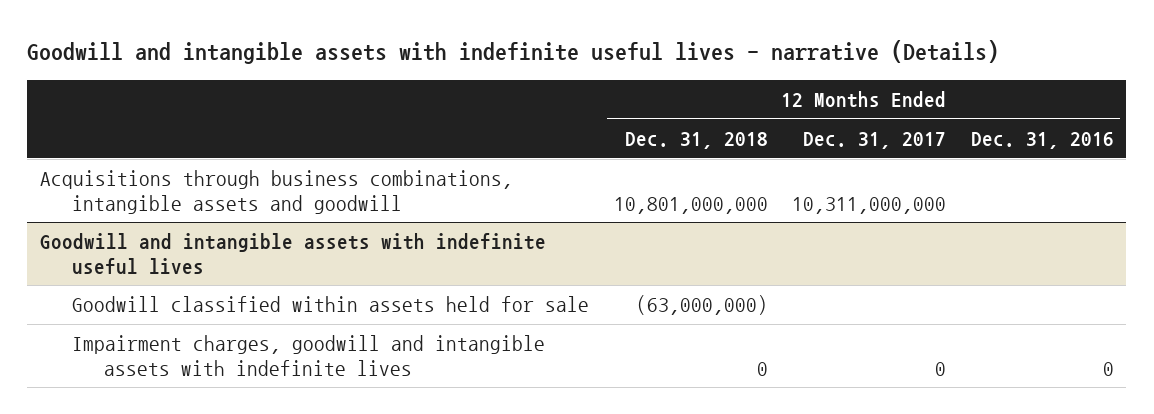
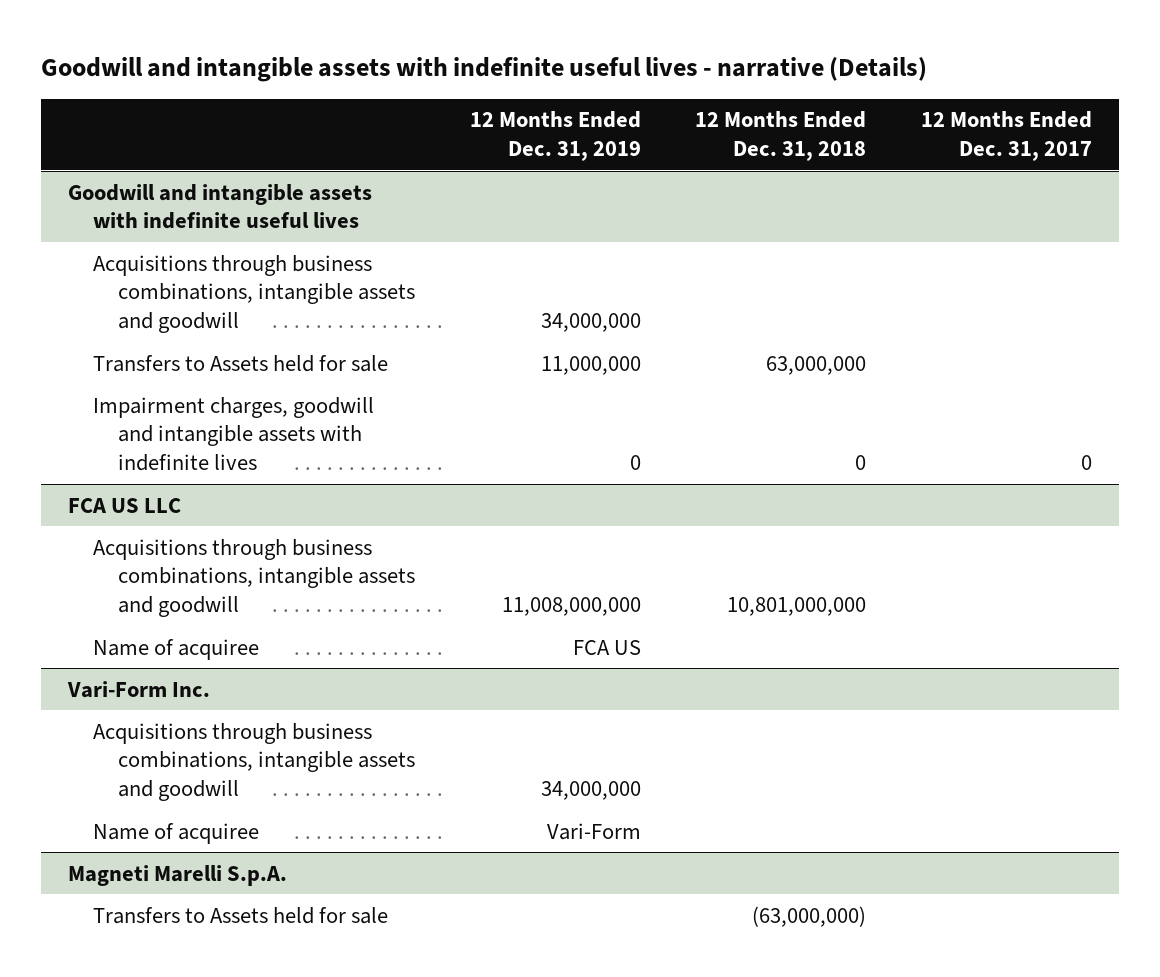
[970,131,1114,149] Dec. 31, 2016 -> none
none -> [469,111,641,161] 12 Months Ended Dec. 31, 2019
[39,170,513,214] Acquisitions through business combinations, intangible assets and goodwill -> none
none -> [93,254,416,334] Acquisitions through business combinations, intangible assets and goodwill
[71,296,589,313] Goodwill classified within assets held for sale -> [93,354,389,372] Transfers to Assets held for sale
[635,295,768,316] (63,000,000) -> [766,355,867,375] 63,000,000
none -> [68,497,182,513] FCA US LLC
none -> [93,538,416,618] Acquisitions through business combinations, intangible assets and goodwill
none -> [93,638,260,660] Name of acquiree
none -> [67,680,211,698] Vari-Form Inc.
none -> [93,722,416,802] Acquisitions through business combinations, intangible assets and goodwill
none -> [93,822,260,844] Name of acquiree
none -> [68,864,288,886] Magneti Marelli S.p.A.
none -> [93,906,389,924] Transfers to Assets held for sale

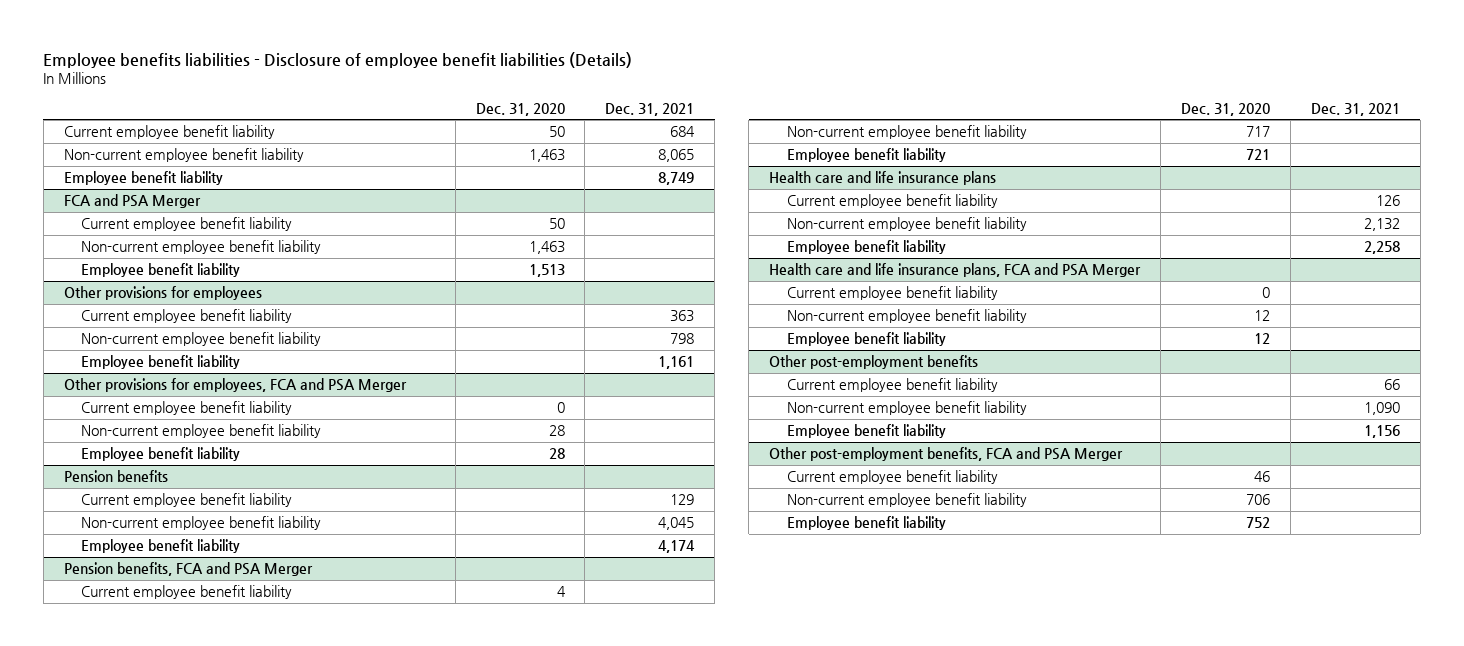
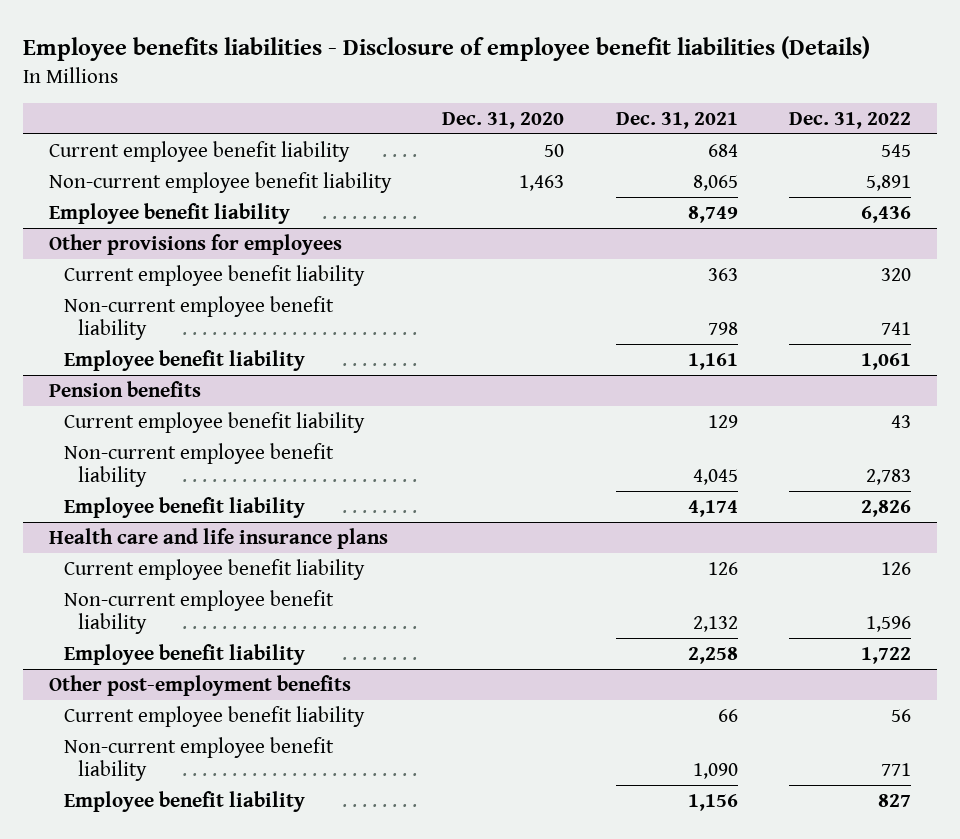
none -> [789,111,912,129] Dec. 31, 2022
[63,194,201,209] FCA and PSA Merger -> none
[81,217,293,232] Current employee benefit liability -> none
[81,240,322,255] Non-current employee benefit liability -> none
[81,263,241,278] Employee benefit liability -> none
[63,378,407,393] Other provisions for employees, FCA and PSA Merger -> none
[81,401,293,416] Current employee benefit liability -> none
[81,424,322,439] Non-current employee benefit liability -> none
[81,447,241,462] Employee benefit liability -> none
[63,562,313,577] Pension benefits, FCA and PSA Merger -> none
[81,585,293,600] Current employee benefit liability -> none
[786,125,1027,140] Non-current employee benefit liability -> none
[786,148,946,163] Employee benefit liability -> none
[769,263,1142,278] Health care and life insurance plans, FCA and PSA Merger -> none
[786,286,998,301] Current employee benefit liability -> none
[786,309,1027,324] Non-current employee benefit liability -> none
[786,332,946,347] Employee benefit liability -> none
[769,447,1124,462] Other post-employment benefits, FCA and PSA Merger -> none
[786,470,998,485] Current employee benefit liability -> none
[786,493,1027,508] Non-current employee benefit liability -> none
[786,516,946,531] Employee benefit liability -> none

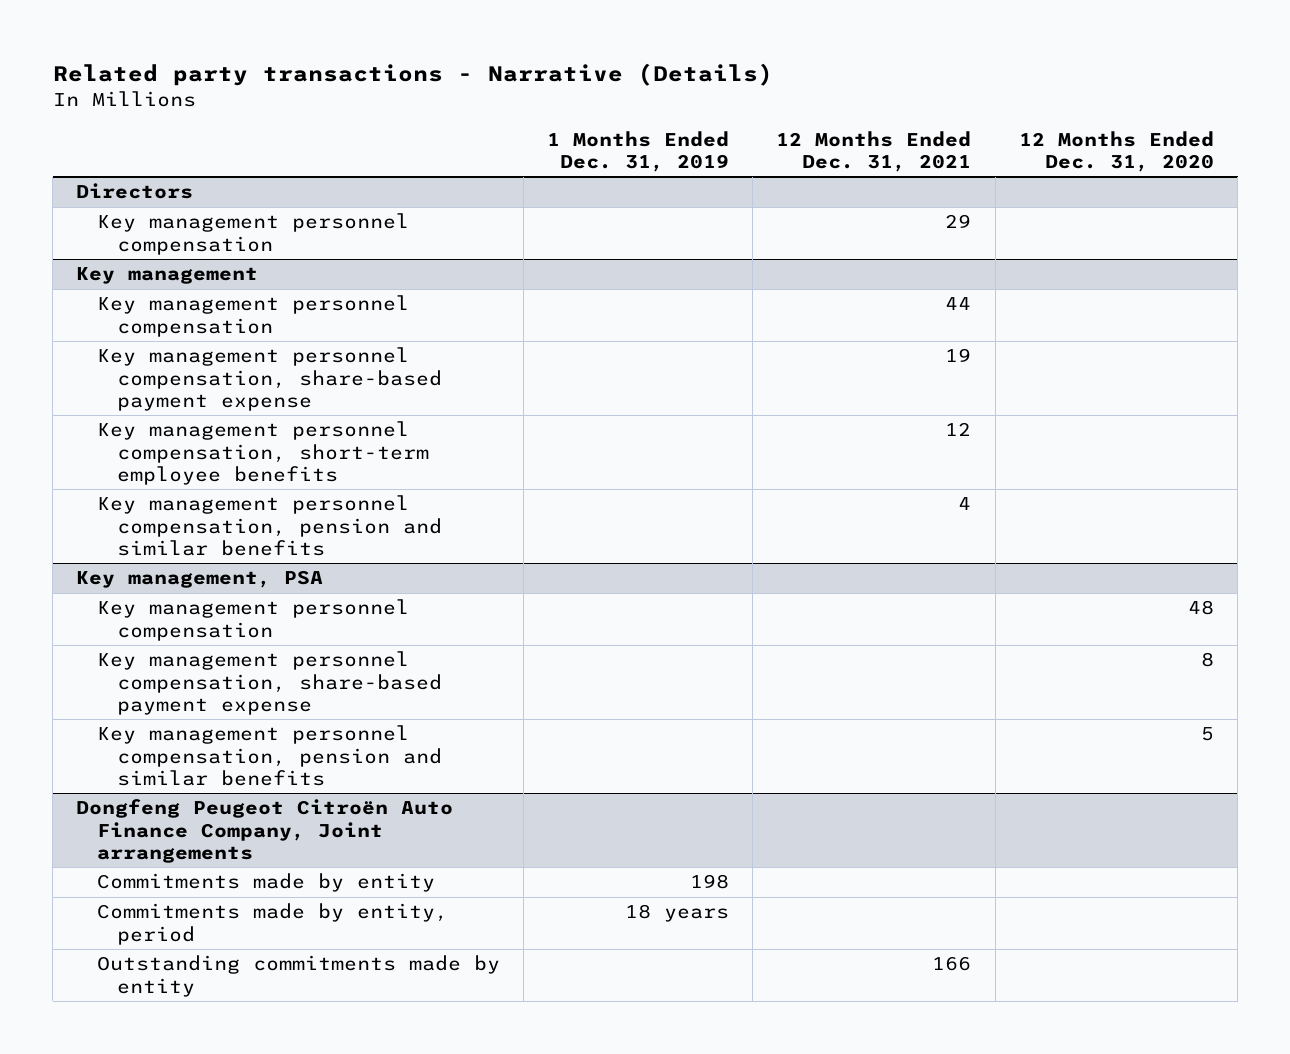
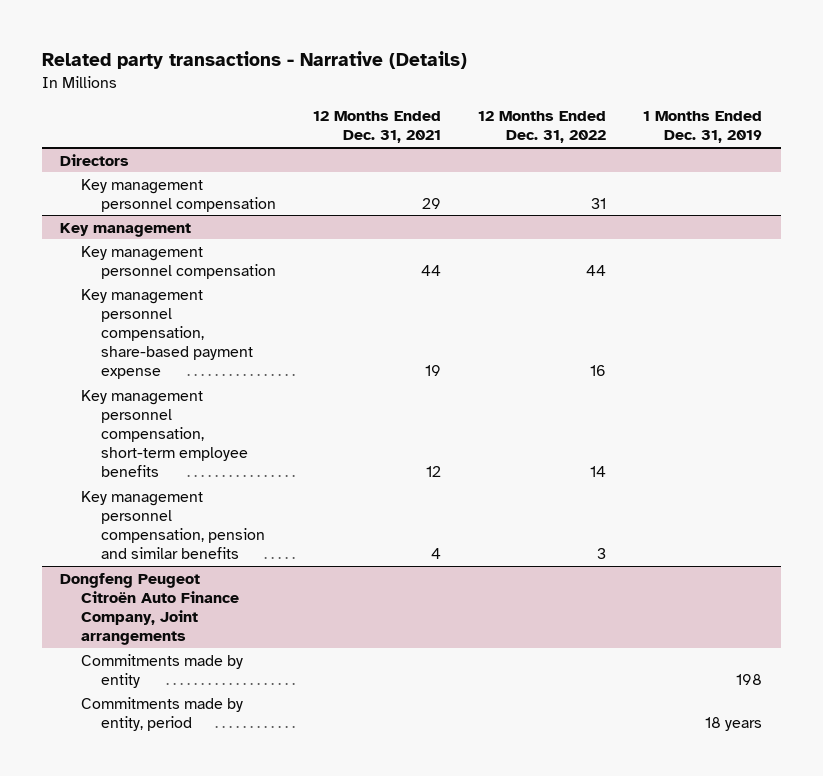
[1018,130,1214,172] 12 Months Ended Dec. 31, 2020 -> none
none -> [478,111,607,144] 12 Months Ended Dec. 31, 2022
[76,570,324,589] Key management, PSA -> none
[96,599,409,641] Key management personnel compensation -> none
[96,651,442,715] Key management personnel compensation, share-based payment expense -> none
[96,725,442,786] Key management personnel compensation, pension and similar benefits -> none
[96,955,500,997] Outstanding commitments made by entity -> none

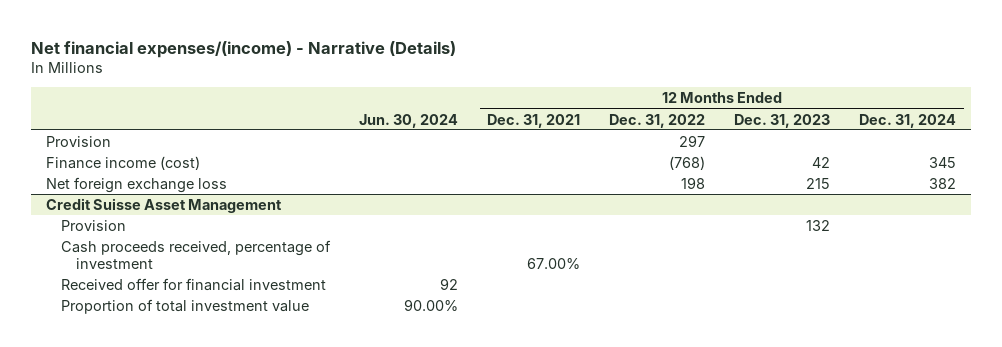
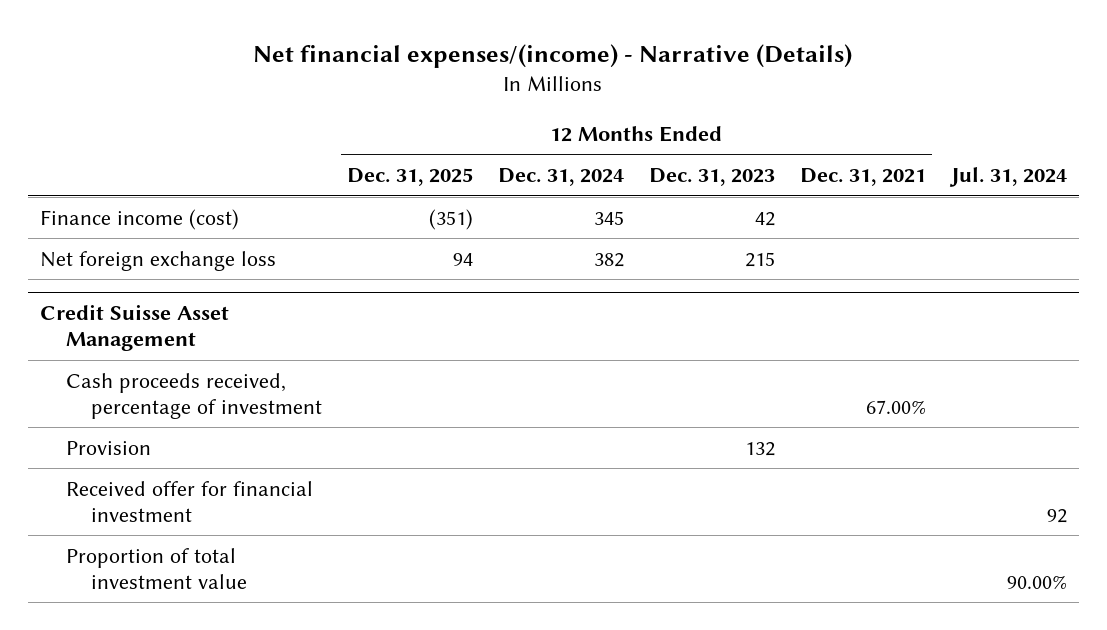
[359,113,459,128] Jun. 30, 2024 -> none
[609,113,706,128] Dec. 31, 2022 -> none
none -> [347,168,474,187] Dec. 31, 2025
none -> [948,167,1067,188] Jul. 31, 2024
[45,135,111,147] Provision -> none
[61,219,127,231] Provision -> [65,440,151,455] Provision

